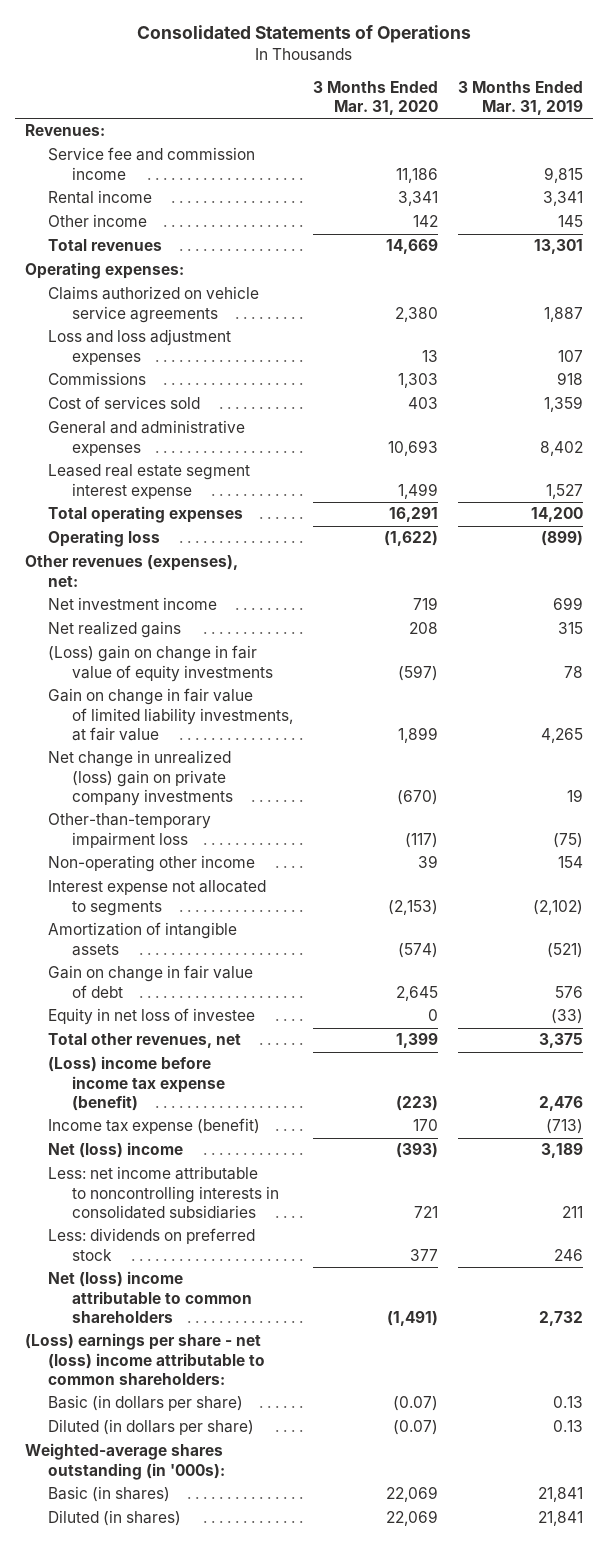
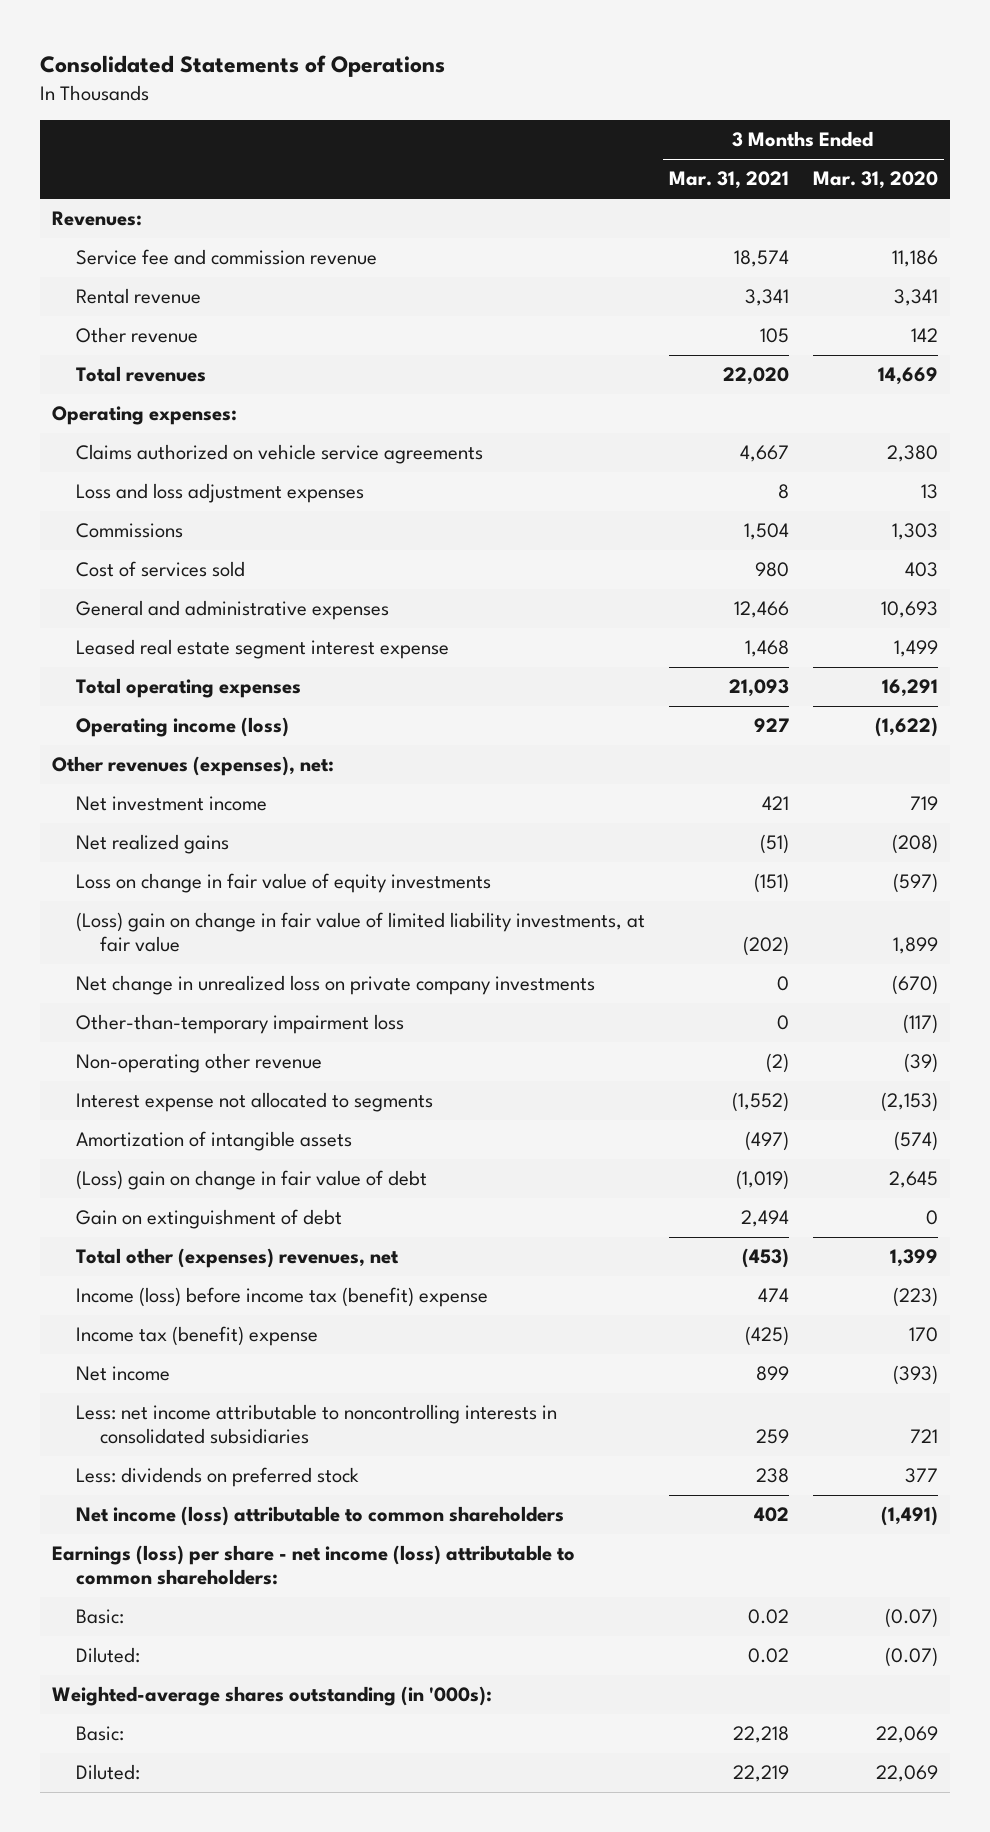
[458,80,584,115] 3 Months Ended Mar. 31, 2019 -> none
none -> [668,171,789,190] Mar. 31, 2021
[48,147,256,180] Service fee and commission income -> [75,249,377,266] Service fee and commission revenue
[48,190,153,205] Rental income -> [75,288,201,305] Rental revenue
[48,214,148,228] Other income -> [75,327,198,344] Other revenue
[48,530,161,548] Operating loss -> [75,717,289,738] Operating income (loss)
[408,622,438,635] 208 -> [891,834,938,855] (208)
[48,645,273,682] (Loss) gain on change in fair value of equity investments -> [75,873,491,894] Loss on change in fair value of equity investments
[48,688,293,741] Gain on change in fair value of limited liability investments, at fair value -> [75,912,645,953] (Loss) gain on change in fair value of limited liability investments, at fair value
[48,750,233,806] Net change in unrealized (loss) gain on private company investments -> [75,975,595,996] Net change in unrealized loss on private company investments
[48,855,256,873] Non-operating other income -> [75,1053,322,1074] Non-operating other revenue
[417,855,438,869] 39 -> [903,1053,938,1074] (39)
[48,1008,256,1026] Equity in net loss of investee -> none
[48,965,254,998] Gain on change in fair value of debt -> [75,1170,427,1191] (Loss) gain on change in fair value of debt
none -> [75,1209,342,1230] Gain on extinguishment of debt
[48,1033,242,1049] Total other revenues, net -> [75,1248,399,1269] Total other (expenses) revenues, net
[48,1056,225,1111] (Loss) income before income tax expense (benefit) -> [75,1287,488,1308] Income (loss) before income tax (benefit) expense
[48,1118,261,1135] Income tax expense (benefit) -> [75,1326,318,1347] Income tax (benefit) expense
[48,1142,184,1159] Net (loss) income -> [75,1366,170,1382] Net income
[48,1271,252,1323] Net (loss) income attributable to common shareholders -> [75,1506,564,1527] Net income (loss) attributable to common shareholders
[25,1333,266,1385] (Loss) earnings per share - net (loss) income attributable to common shareholders: -> [51,1545,575,1586] Earnings (loss) per share - net income (loss) attributable to common shareholders:
[48,1395,244,1412] Basic (in dollars per share) -> [75,1609,124,1625] Basic:
[48,1419,255,1436] Diluted (in dollars per share) -> [75,1647,140,1664] Diluted:
[48,1486,171,1503] Basic (in shares) -> [75,1726,124,1742] Basic:
[48,1510,182,1527] Diluted (in shares) -> [75,1764,140,1781] Diluted:

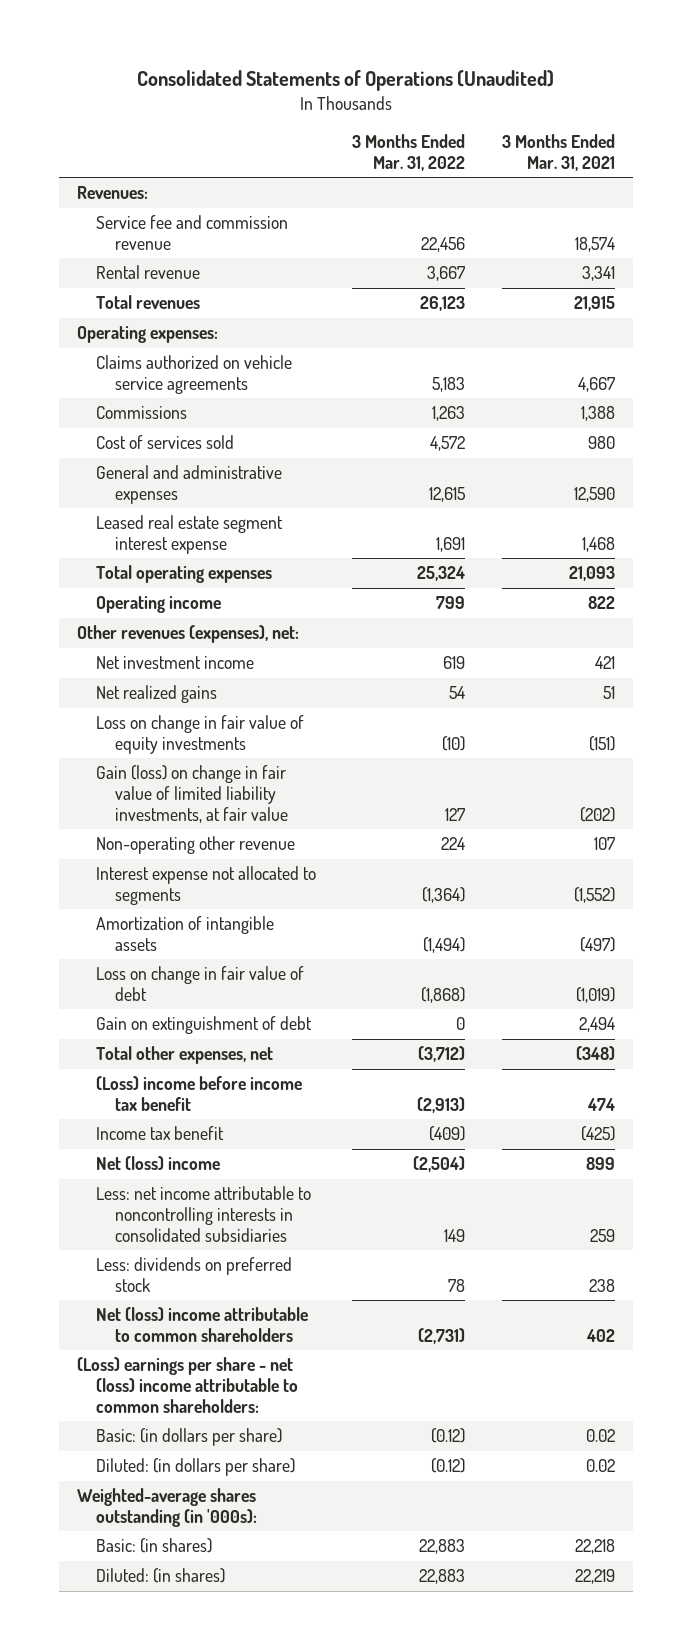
[39,54,445,77] Consolidated Statements of Operations -> [136,70,554,92] Consolidated Statements of Operations (Unaudited)
[812,171,938,190] Mar. 31, 2020 -> none
none -> [352,134,466,171] 3 Months Ended Mar. 31, 2022
[75,327,198,344] Other revenue -> none
[722,367,789,386] 22,020 -> [573,296,615,312] 21,915
[75,483,364,504] Loss and loss adjustment expenses -> none
[743,523,789,541] 1,504 -> [580,406,615,422] 1,388
[733,601,789,619] 12,466 -> [573,486,615,502] 12,590
[75,717,289,738] Operating income (loss) -> [96,596,222,614] Operating income
[753,718,789,733] 927 -> [587,596,615,610] 822
[759,834,789,855] (51) -> [602,686,615,700] 51
[75,975,595,996] Net change in unrealized loss on private company investments -> none
[75,1014,404,1035] Other-than-temporary impairment loss -> none
[75,912,645,953] (Loss) gain on change in fair value of limited liability investments, at fair value -> [96,765,289,823] Gain (loss) on change in fair value of limited liability investments, at fair value
[765,1053,789,1074] (2) -> [593,837,615,851] 107
[75,1170,427,1191] (Loss) gain on change in fair value of debt -> [96,966,305,1001] Loss on change in fair value of debt
[75,1248,399,1269] Total other (expenses) revenues, net -> [96,1046,274,1065] Total other expenses, net
[741,1248,789,1269] (453) -> [575,1046,615,1061] (348)
[75,1287,488,1308] Income (loss) before income tax (benefit) expense -> [96,1076,303,1111] (Loss) income before income tax benefit
[75,1326,318,1347] Income tax (benefit) expense -> [96,1126,225,1141] Income tax benefit
[75,1366,170,1382] Net income -> [96,1156,221,1171] Net (loss) income
[75,1506,564,1527] Net income (loss) attributable to common shareholders -> [96,1307,309,1342] Net (loss) income attributable to common shareholders
[51,1545,575,1586] Earnings (loss) per share - net income (loss) attributable to common shareholders: -> [77,1357,299,1413] (Loss) earnings per share - net (loss) income attributable to common shareholders:
[75,1609,124,1625] Basic: -> [96,1428,283,1447] Basic: (in dollars per share)
[75,1647,140,1664] Diluted: -> [96,1458,296,1477] Diluted: (in dollars per share)
[75,1726,124,1742] Basic: -> [96,1538,213,1554] Basic: (in shares)
[75,1764,140,1781] Diluted: -> [96,1568,226,1584] Diluted: (in shares)

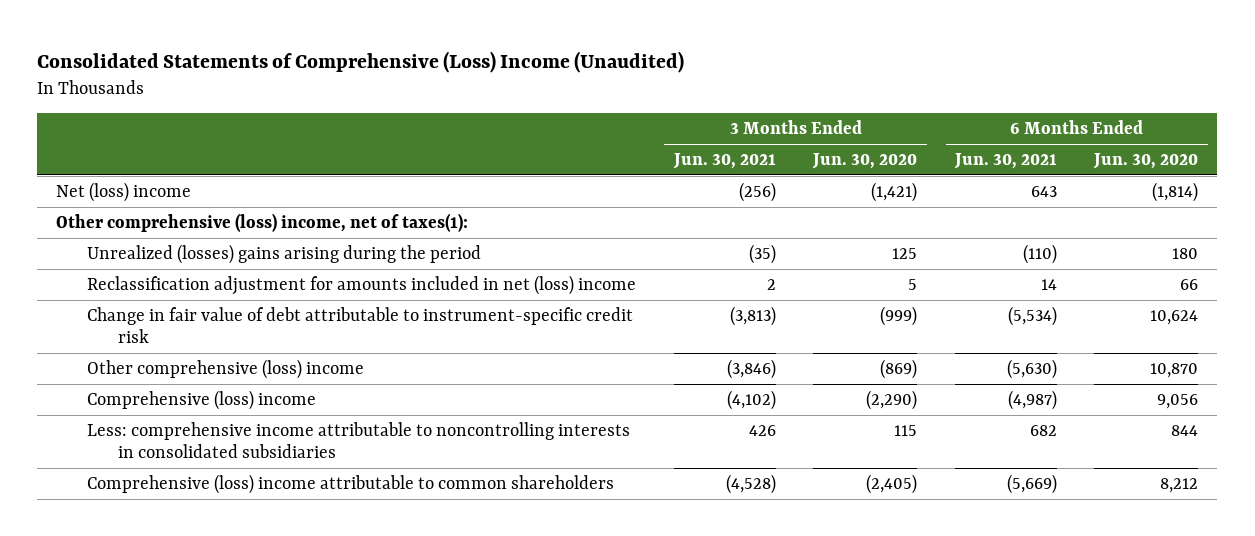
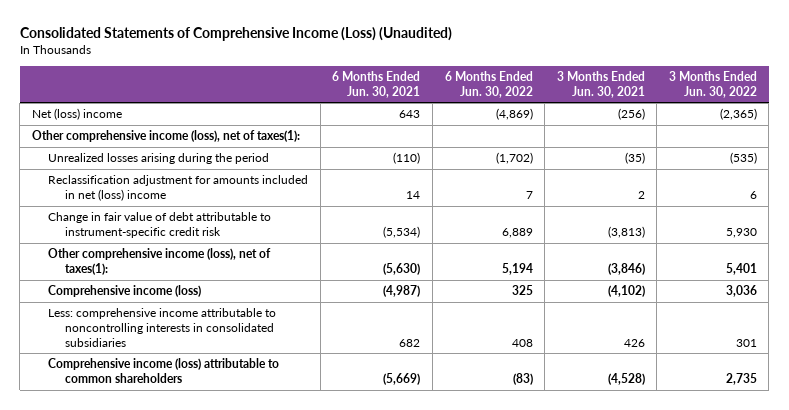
[37,50,685,73] Consolidated Statements of Comprehensive (Loss) Income (Unaudited) -> [19,27,452,42] Consolidated Statements of Comprehensive Income (Loss) (Unaudited)
[812,152,918,169] Jun. 30, 2020 -> none
[1093,152,1199,169] Jun. 30, 2020 -> none
none -> [444,71,533,98] 6 Months Ended Jun. 30, 2022
none -> [668,71,757,98] 3 Months Ended Jun. 30, 2022
[56,212,469,232] Other comprehensive (loss) income, net of taxes(1): -> [31,130,300,143] Other comprehensive income (loss), net of taxes(1):
[87,243,482,264] Unrealized (losses) gains arising during the period -> [48,153,270,165] Unrealized losses arising during the period
[87,358,365,379] Other comprehensive (loss) income -> [48,248,272,275] Other comprehensive income (loss), net of taxes(1):
[87,389,317,410] Comprehensive (loss) income -> [48,285,202,298] Comprehensive income (loss)
[87,473,615,494] Comprehensive (loss) income attributable to common shareholders -> [48,358,280,383] Comprehensive income (loss) attributable to common shareholders

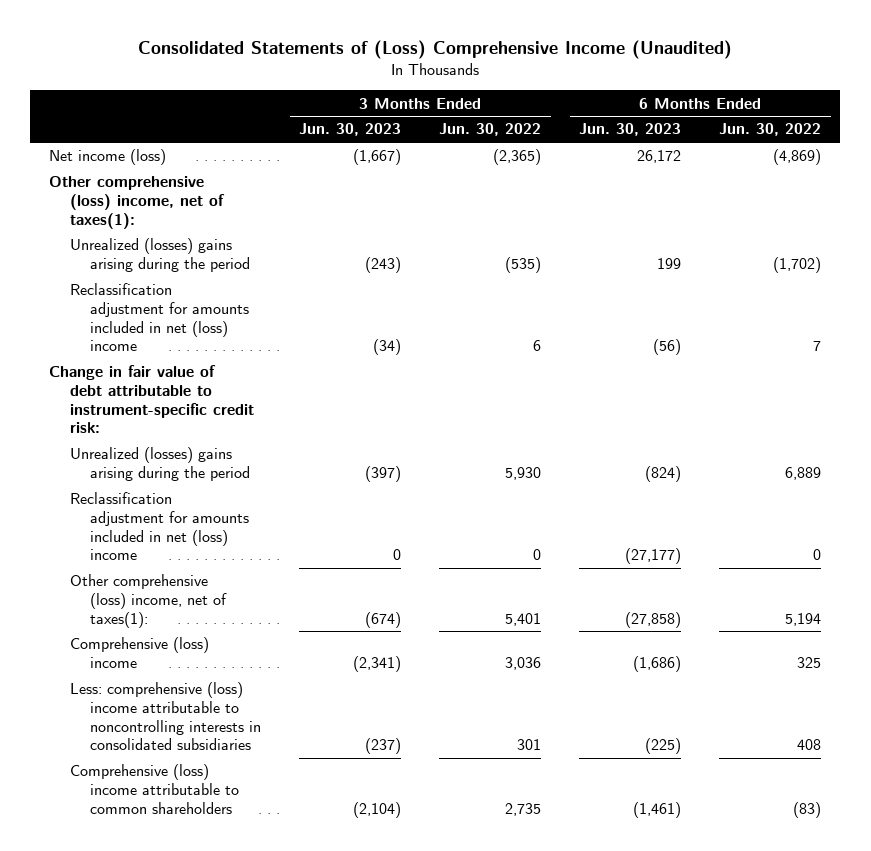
[19,27,452,42] Consolidated Statements of Comprehensive Income (Loss) (Unaudited) -> [138,40,733,60] Consolidated Statements of (Loss) Comprehensive Income (Unaudited)
[332,71,421,98] 6 Months Ended Jun. 30, 2021 -> none
[556,71,645,98] 3 Months Ended Jun. 30, 2021 -> none
none -> [299,123,402,137] Jun. 30, 2023
none -> [579,123,682,137] Jun. 30, 2023
[31,108,122,121] Net (loss) income -> [49,149,167,166] Net income (loss)
[31,130,300,143] Other comprehensive income (loss), net of taxes(1): -> [49,176,225,229] Other comprehensive (loss) income, net of taxes(1):
[48,153,270,165] Unrealized losses arising during the period -> [69,238,251,272] Unrealized (losses) gains arising during the period
none -> [49,365,254,434] Change in fair value of debt attributable to instrument-specific credit risk:
[48,212,272,238] Change in fair value of debt attributable to instrument-specific credit risk -> [69,447,251,481] Unrealized (losses) gains arising during the period
none -> [69,492,250,561] Reclassification adjustment for amounts included in net (loss) income
[48,248,272,275] Other comprehensive income (loss), net of taxes(1): -> [69,574,228,628] Other comprehensive (loss) income, net of taxes(1):
[48,285,202,298] Comprehensive income (loss) -> [69,637,209,668] Comprehensive (loss) income
[48,308,277,347] Less: comprehensive income attributable to noncontrolling interests in consolidated subsidiaries -> [69,682,262,751] Less: comprehensive (loss) income attributable to noncontrolling interests in consolidated subsidiaries
[48,358,280,383] Comprehensive income (loss) attributable to common shareholders -> [69,764,240,814] Comprehensive (loss) income attributable to common shareholders

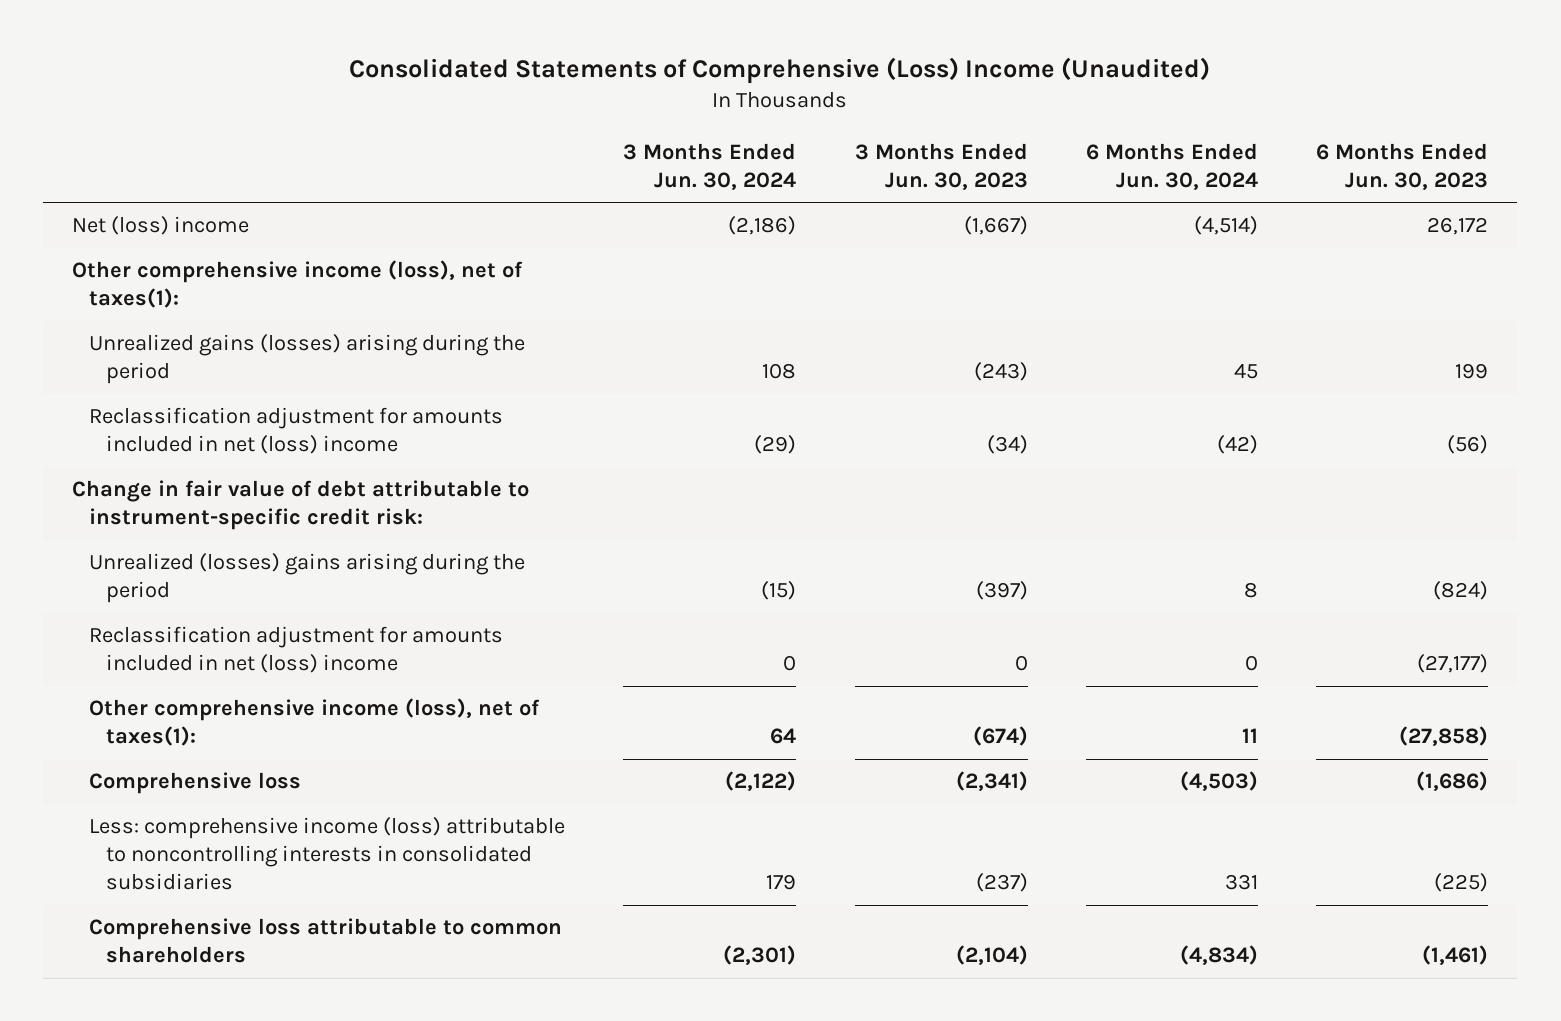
[138,40,733,60] Consolidated Statements of (Loss) Comprehensive Income (Unaudited) -> [349,57,1211,85] Consolidated Statements of Comprehensive (Loss) Income (Unaudited)
[439,123,542,137] Jun. 30, 2022 -> none
[719,123,822,137] Jun. 30, 2022 -> none
none -> [623,142,797,190] 3 Months Ended Jun. 30, 2024
none -> [1085,142,1258,190] 6 Months Ended Jun. 30, 2024
[49,149,167,166] Net income (loss) -> [72,216,250,236] Net (loss) income
[49,176,225,229] Other comprehensive (loss) income, net of taxes(1): -> [72,260,524,309] Other comprehensive income (loss), net of taxes(1):
[69,238,251,272] Unrealized (losses) gains arising during the period -> [89,334,526,385] Unrealized gains (losses) arising during the period
[69,574,228,628] Other comprehensive (loss) income, net of taxes(1): -> [89,698,541,747] Other comprehensive income (loss), net of taxes(1):
[69,637,209,668] Comprehensive (loss) income -> [89,772,302,795] Comprehensive loss
[69,682,262,751] Less: comprehensive (loss) income attributable to noncontrolling interests in consolidated subsidiaries -> [89,817,566,891] Less: comprehensive income (loss) attributable to noncontrolling interests in consolidated subsidiaries
[69,764,240,814] Comprehensive (loss) income attributable to common shareholders -> [89,918,563,964] Comprehensive loss attributable to common shareholders

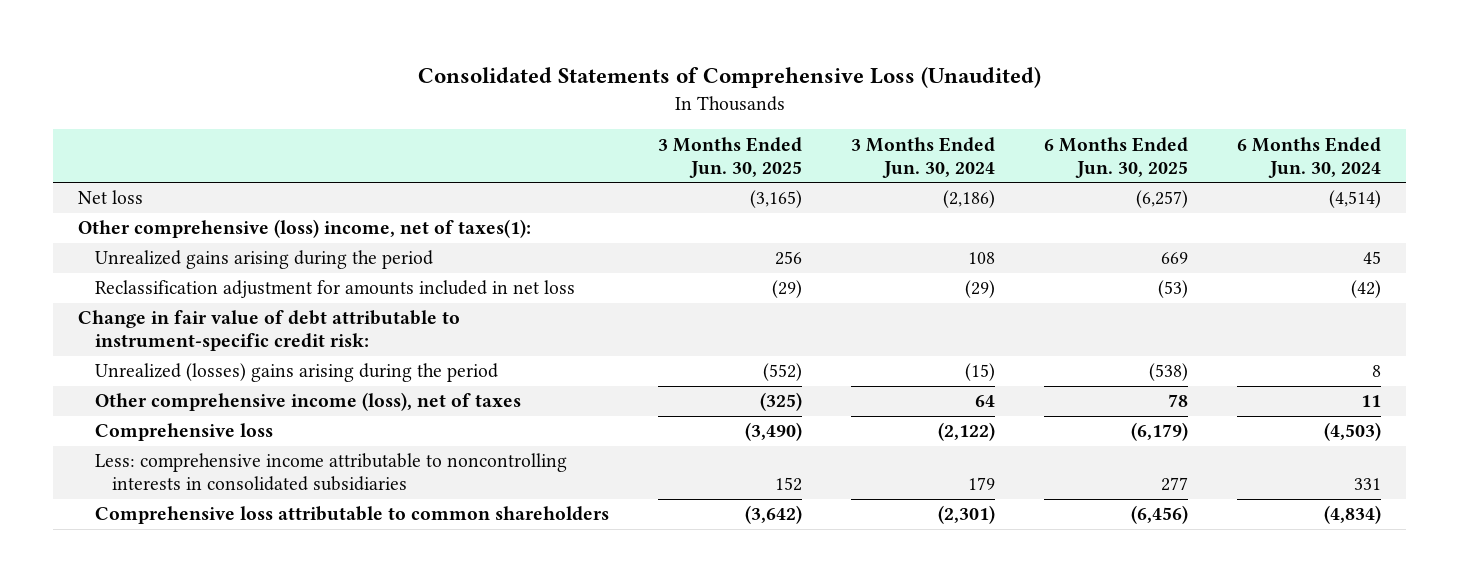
[349,57,1211,85] Consolidated Statements of Comprehensive (Loss) Income (Unaudited) -> [417,67,1041,89] Consolidated Statements of Comprehensive Loss (Unaudited)
[854,142,1028,190] 3 Months Ended Jun. 30, 2023 -> none
[1316,142,1489,190] 6 Months Ended Jun. 30, 2023 -> none
none -> [657,136,802,178] 3 Months Ended Jun. 30, 2025
none -> [1044,136,1189,178] 6 Months Ended Jun. 30, 2025
[72,216,250,236] Net (loss) income -> [77,190,143,205] Net loss
[72,260,524,309] Other comprehensive income (loss), net of taxes(1): -> [77,219,531,239] Other comprehensive (loss) income, net of taxes(1):
[89,334,526,385] Unrealized gains (losses) arising during the period -> [94,250,433,270] Unrealized gains arising during the period
[89,407,504,455] Reclassification adjustment for amounts included in net (loss) income -> [94,280,575,299] Reclassification adjustment for amounts included in net loss
[89,626,504,674] Reclassification adjustment for amounts included in net (loss) income -> none
[89,698,541,747] Other comprehensive income (loss), net of taxes(1): -> [94,392,521,412] Other comprehensive income (loss), net of taxes
[89,817,566,891] Less: comprehensive income (loss) attributable to noncontrolling interests in consolidated subsidiaries -> [94,453,567,492] Less: comprehensive income attributable to noncontrolling interests in consolidated subsidiaries

